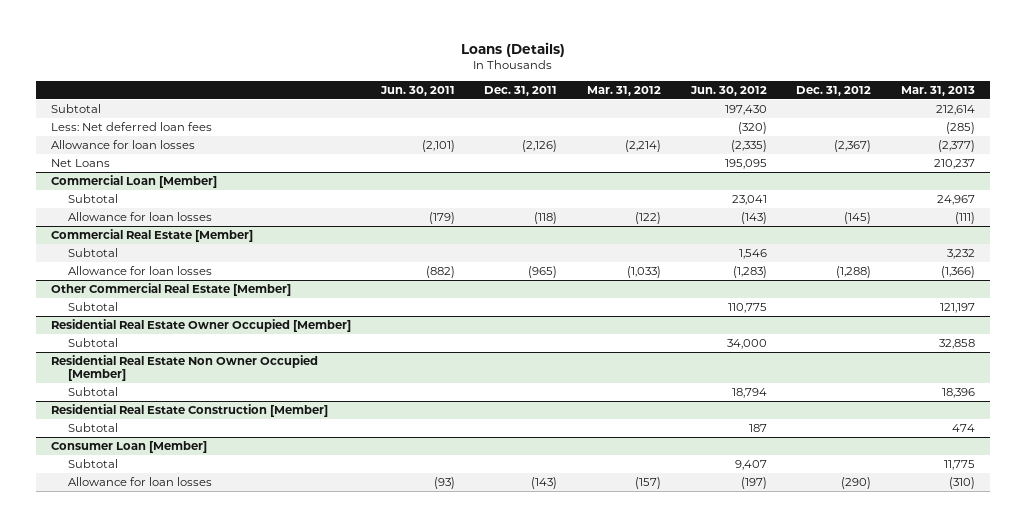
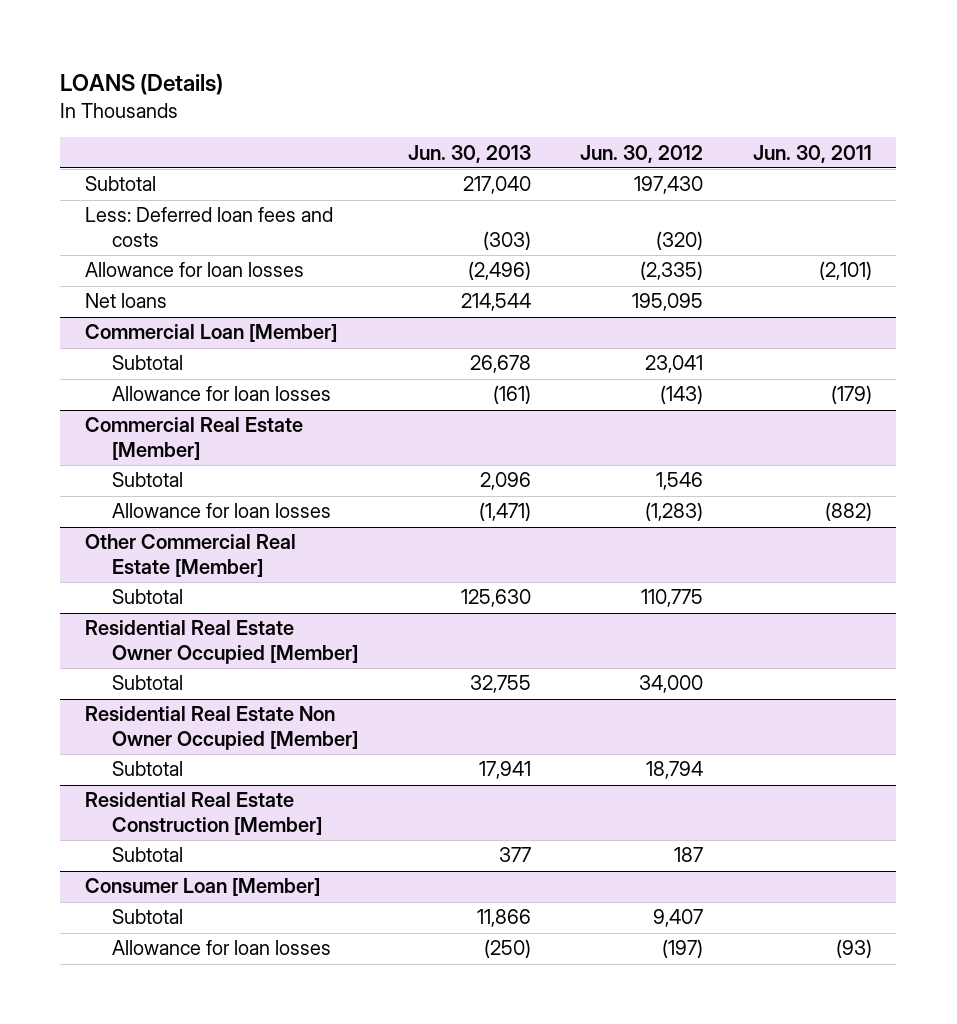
[460,41,565,57] Loans (Details) -> [60,73,224,95] LOANS (Details)
[484,85,558,96] Dec. 31, 2011 -> none
[586,85,661,96] Mar. 31, 2012 -> none
[796,85,872,96] Dec. 31, 2012 -> none
[901,85,976,96] Mar. 31, 2013 -> none
none -> [407,144,531,163] Jun. 30, 2013
[50,121,212,131] Less: Net deferred loan fees -> [84,207,333,247] Less: Deferred loan fees and costs
[50,158,110,167] Net Loans -> [84,293,167,309] Net loans

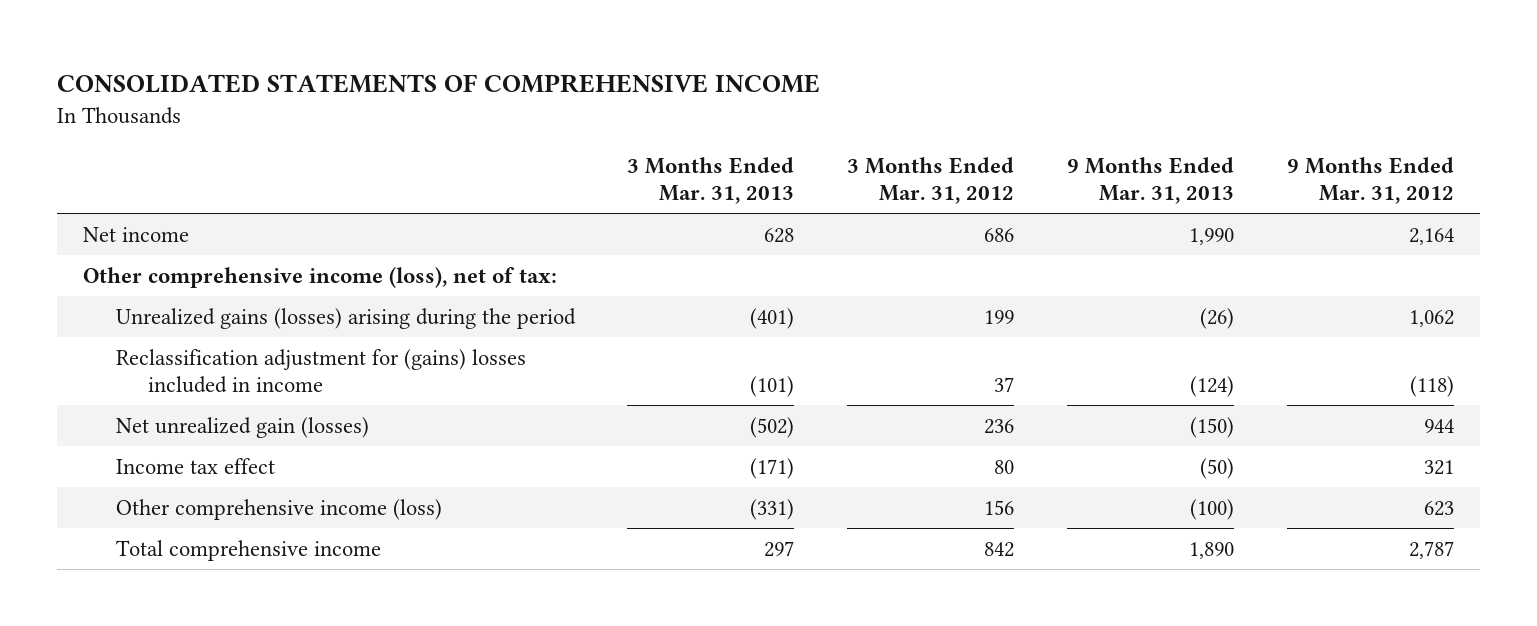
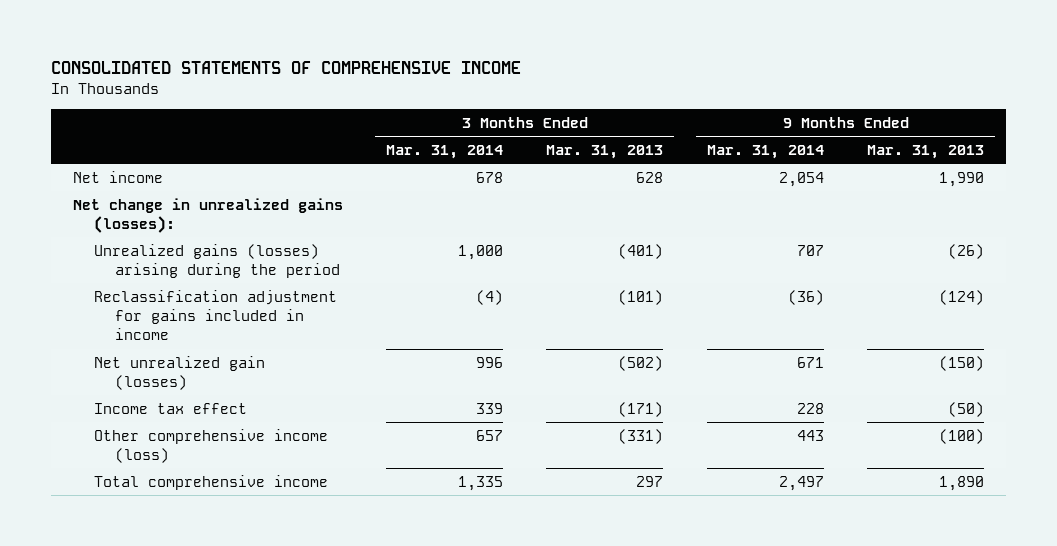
[847,157,1015,205] 3 Months Ended Mar. 31, 2012 -> none
[1286,157,1454,205] 9 Months Ended Mar. 31, 2012 -> none
none -> [386,145,504,160] Mar. 31, 2014
none -> [706,145,824,160] Mar. 31, 2014
[83,266,558,288] Other comprehensive income (loss), net of tax: -> none
none -> [72,197,343,234] Net change in unrealized gains (losses):
[115,348,526,393] Reclassification adjustment for (gains) losses included in income -> [93,289,337,341] Reclassification adjustment for gains included in income

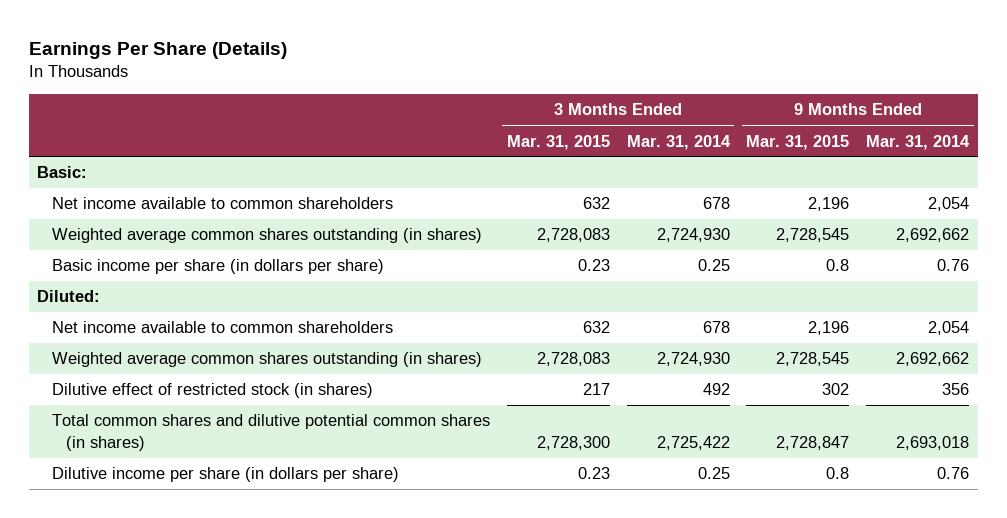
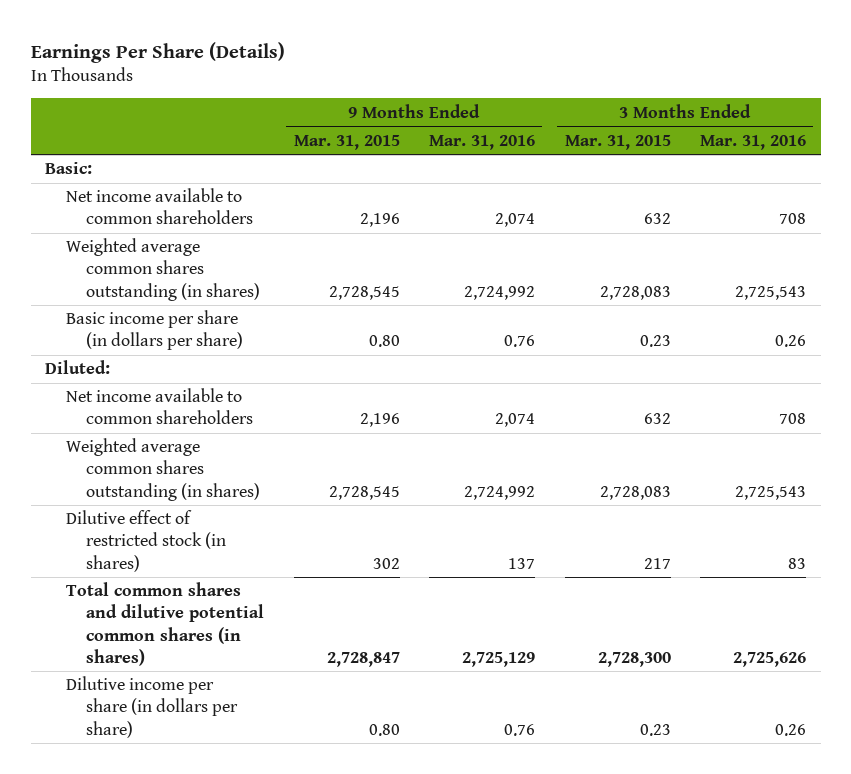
[626,134,731,150] Mar. 31, 2014 -> none
[866,134,971,150] Mar. 31, 2014 -> none
none -> [429,134,536,150] Mar. 31, 2016
none -> [699,134,806,150] Mar. 31, 2016
[826,259,850,272] 0.8 -> [368,335,400,348] 0.80
[826,467,850,480] 0.8 -> [368,723,400,736] 0.80

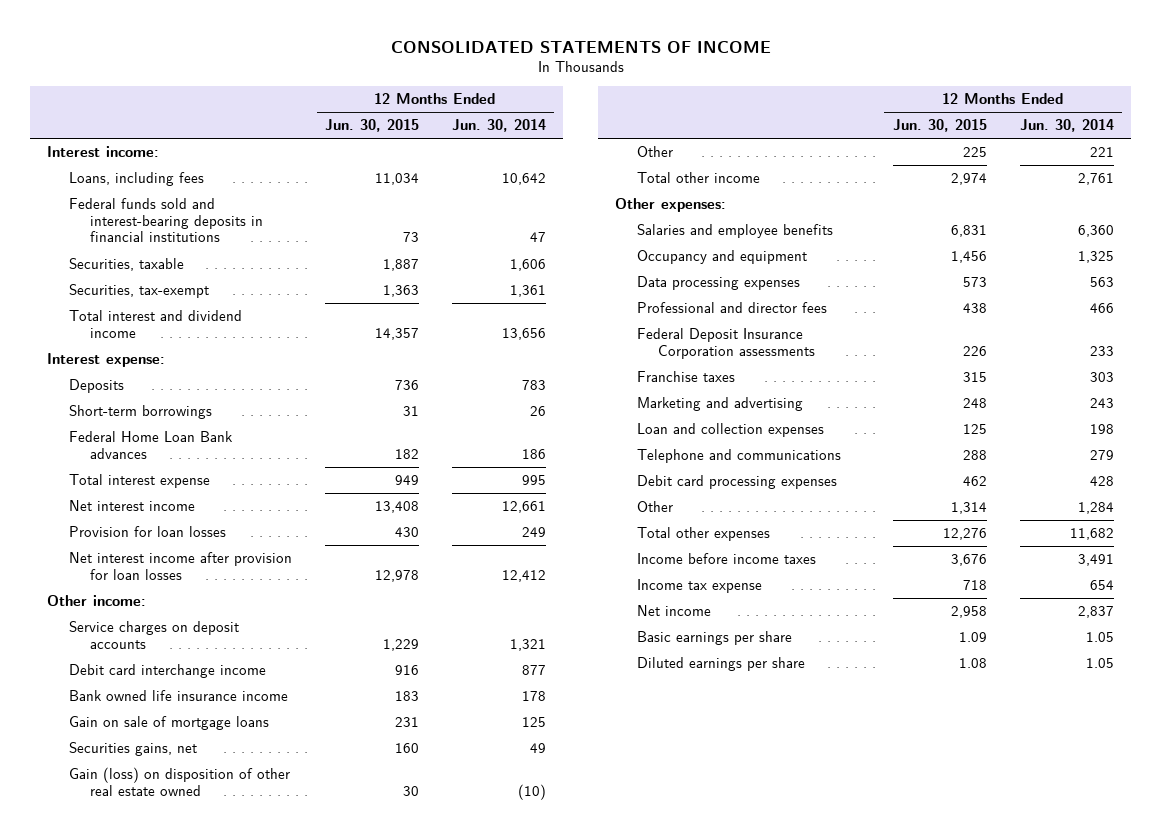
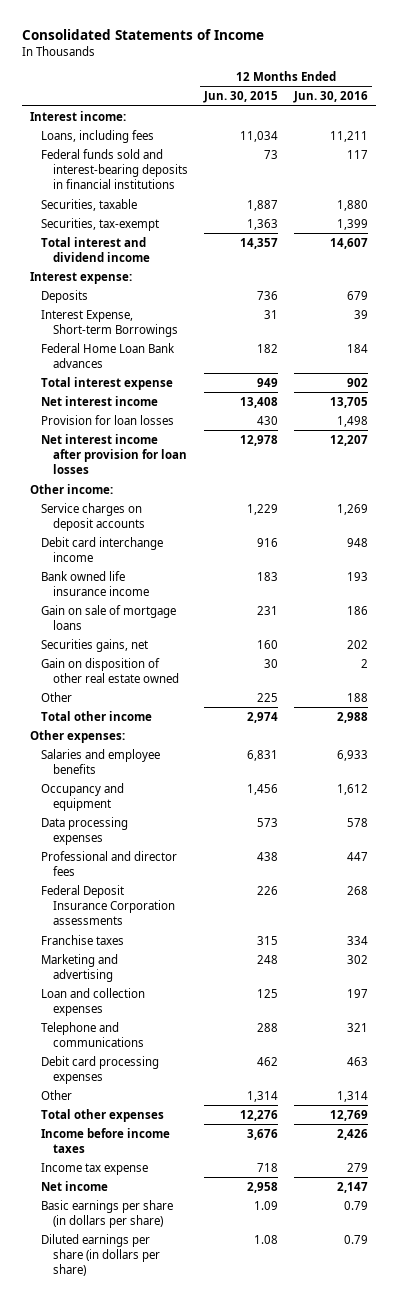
[390,40,771,53] CONSOLIDATED STATEMENTS OF INCOME -> [21,28,264,40] Consolidated Statements of Income
[452,119,547,133] Jun. 30, 2014 -> none
none -> [292,91,368,104] Jun. 30, 2016
[68,404,212,419] Short-term borrowings -> [41,309,179,338] Interest Expense, Short-term Borrowings
[68,766,290,796] Gain (loss) on disposition of other real estate owned -> [41,657,180,684] Gain on disposition of other real estate owned
[636,630,792,645] Basic earnings per share -> [41,1199,174,1229] Basic earnings per share (in dollars per share)
[636,656,805,671] Diluted earnings per share -> [41,1233,161,1277] Diluted earnings per share (in dollars per share)

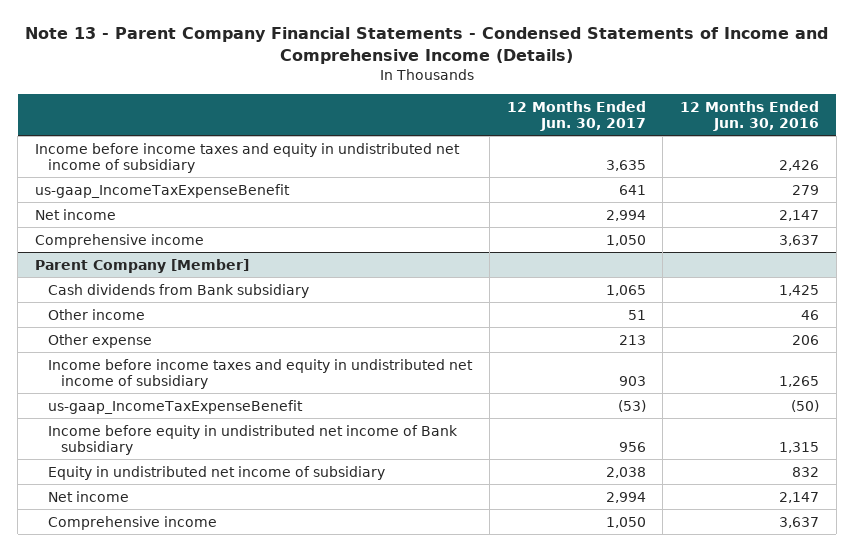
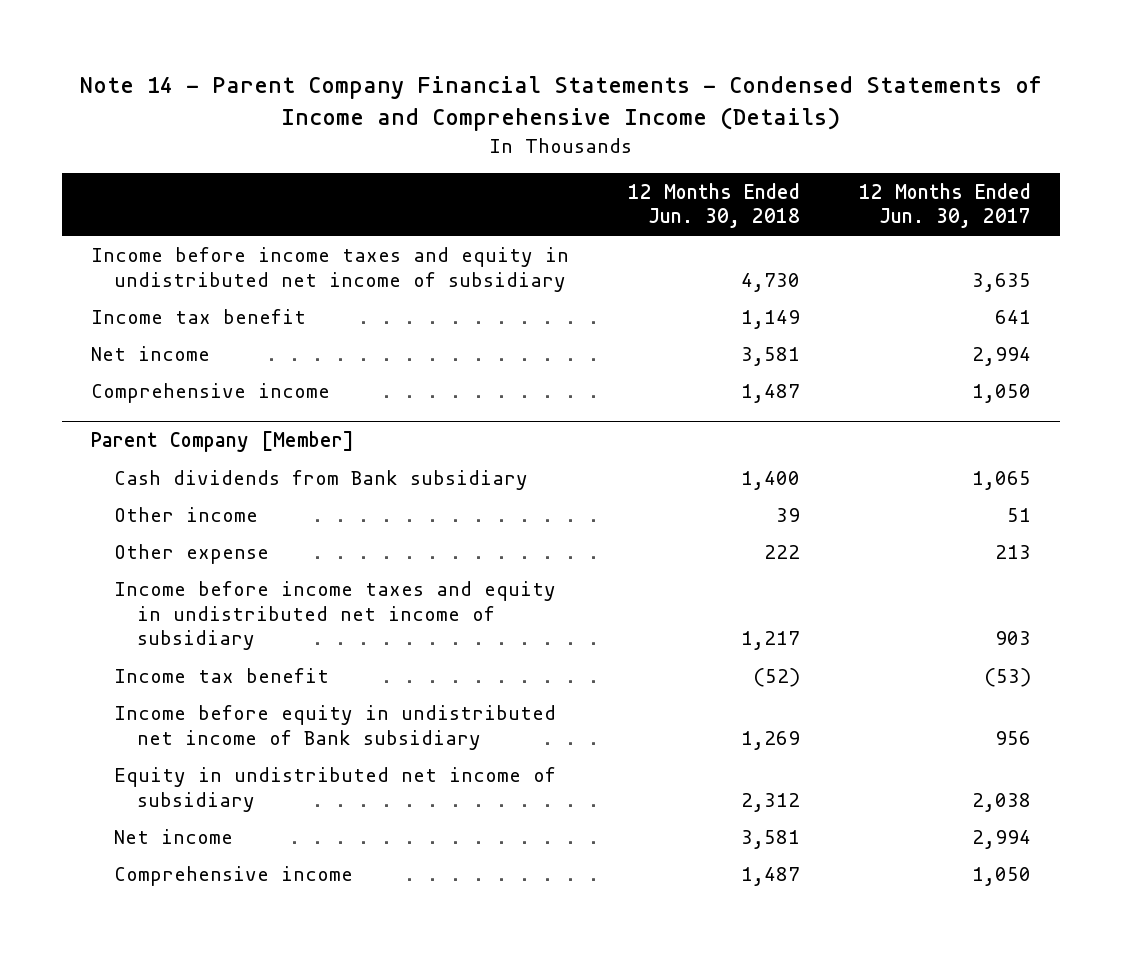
[25,27,829,65] Note 13 - Parent Company Financial Statements - Condensed Statements of Income and Comprehensive Income (Details) -> [80,76,1043,132] Note 14 - Parent Company Financial Statements - Condensed Statements of Income and Comprehensive Income (Details)
[680,100,820,131] 12 Months Ended Jun. 30, 2016 -> none
none -> [628,182,801,229] 12 Months Ended Jun. 30, 2018
[34,183,290,198] us-gaap_IncomeTaxExpenseBenefit -> [91,308,307,324] Income tax benefit
[48,399,304,414] us-gaap_IncomeTaxExpenseBenefit -> [114,667,330,683] Income tax benefit

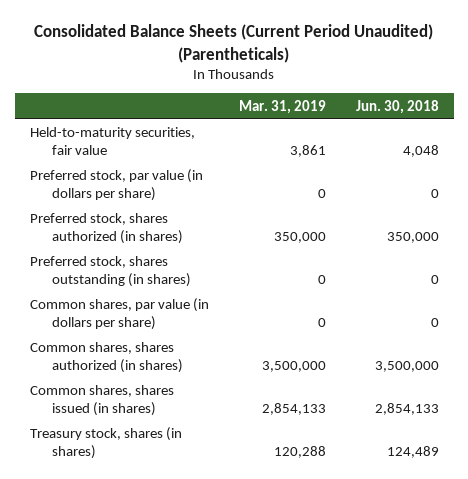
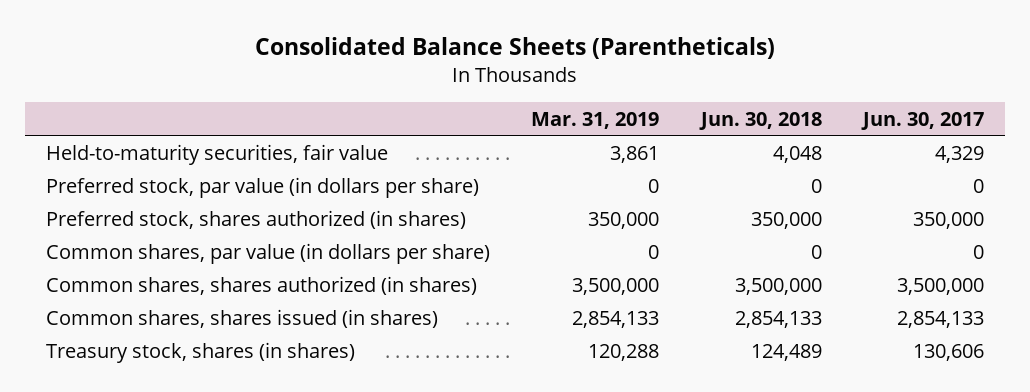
[34,24,434,63] Consolidated Balance Sheets (Current Period Unaudited) (Parentheticals) -> [255,37,776,60] Consolidated Balance Sheets (Parentheticals)
none -> [861,111,985,130] Jun. 30, 2017
[29,256,191,287] Preferred stock, shares outstanding (in shares) -> none

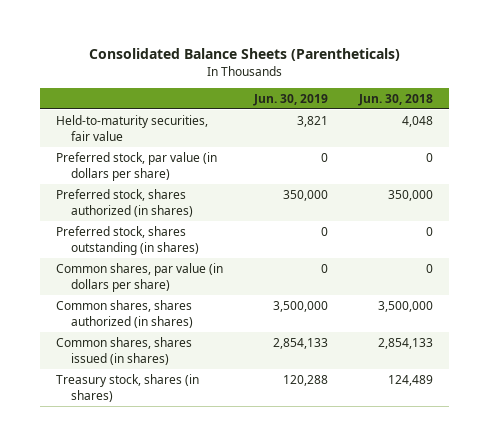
[531,111,660,129] Mar. 31, 2019 -> none
[861,111,985,130] Jun. 30, 2017 -> none
none -> [253,93,329,106] Jun. 30, 2019
none -> [55,225,200,255] Preferred stock, shares outstanding (in shares)

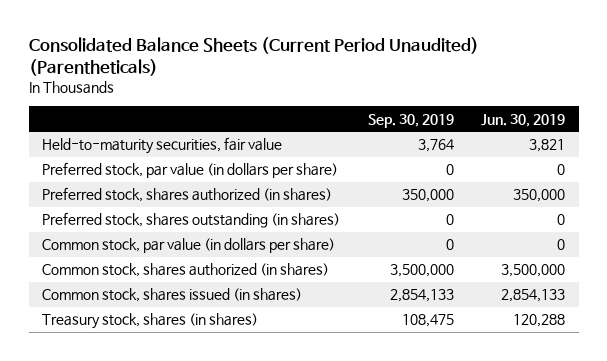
[88,48,400,62] Consolidated Balance Sheets (Parentheticals) -> [28,36,479,76] Consolidated Balance Sheets (Current Period Unaudited) (Parentheticals)
[358,93,434,106] Jun. 30, 2018 -> none
none -> [367,113,454,128] Sep. 30, 2019
[55,262,223,292] Common shares, par value (in dollars per share) -> [42,238,336,254] Common stock, par value (in dollars per share)
[55,299,194,328] Common shares, shares authorized (in shares) -> [42,263,330,278] Common stock, shares authorized (in shares)
[55,336,192,365] Common shares, shares issued (in shares) -> [42,288,303,303] Common stock, shares issued (in shares)

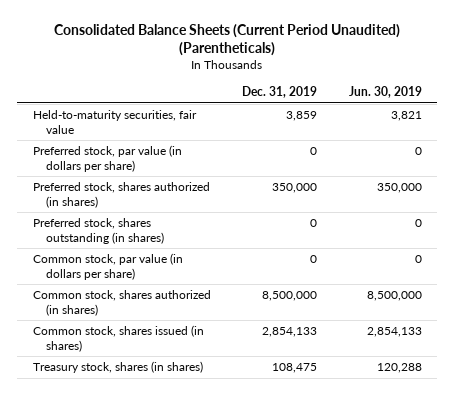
[367,113,454,128] Sep. 30, 2019 -> none
none -> [242,85,318,98] Dec. 31, 2019
[501,264,566,278] 3,500,000 -> [366,291,422,302] 8,500,000

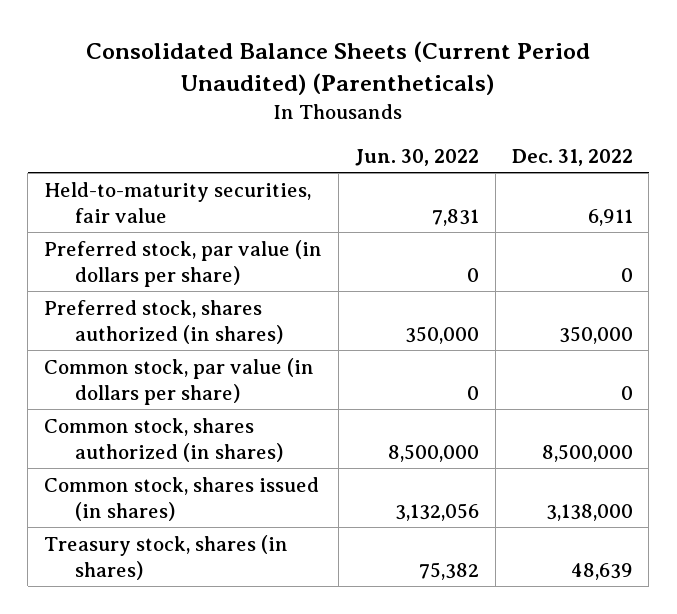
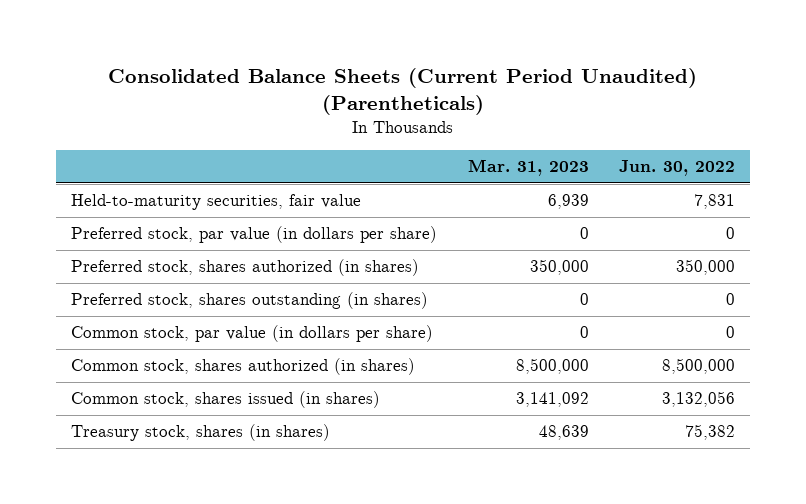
[511,148,633,166] Dec. 31, 2022 -> none
none -> [467,159,589,177] Mar. 31, 2023
none -> [71,292,429,310] Preferred stock, shares outstanding (in shares)

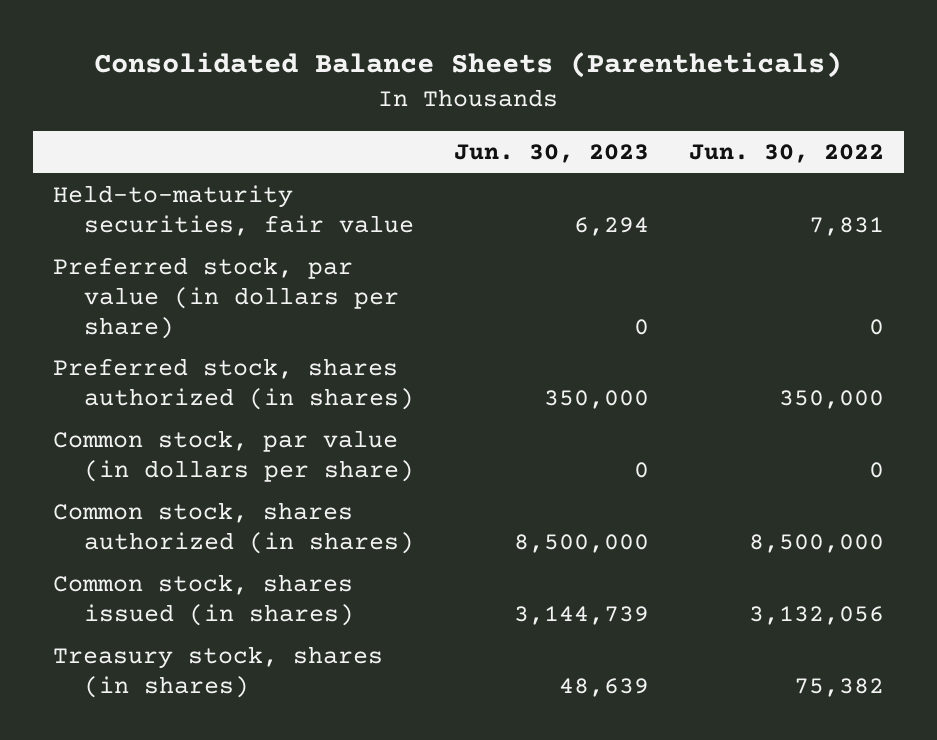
[108,68,698,115] Consolidated Balance Sheets (Current Period Unaudited) (Parentheticals) -> [94,51,843,78] Consolidated Balance Sheets (Parentheticals)
[467,159,589,177] Mar. 31, 2023 -> none
none -> [453,144,649,164] Jun. 30, 2023
[71,292,429,310] Preferred stock, shares outstanding (in shares) -> none

